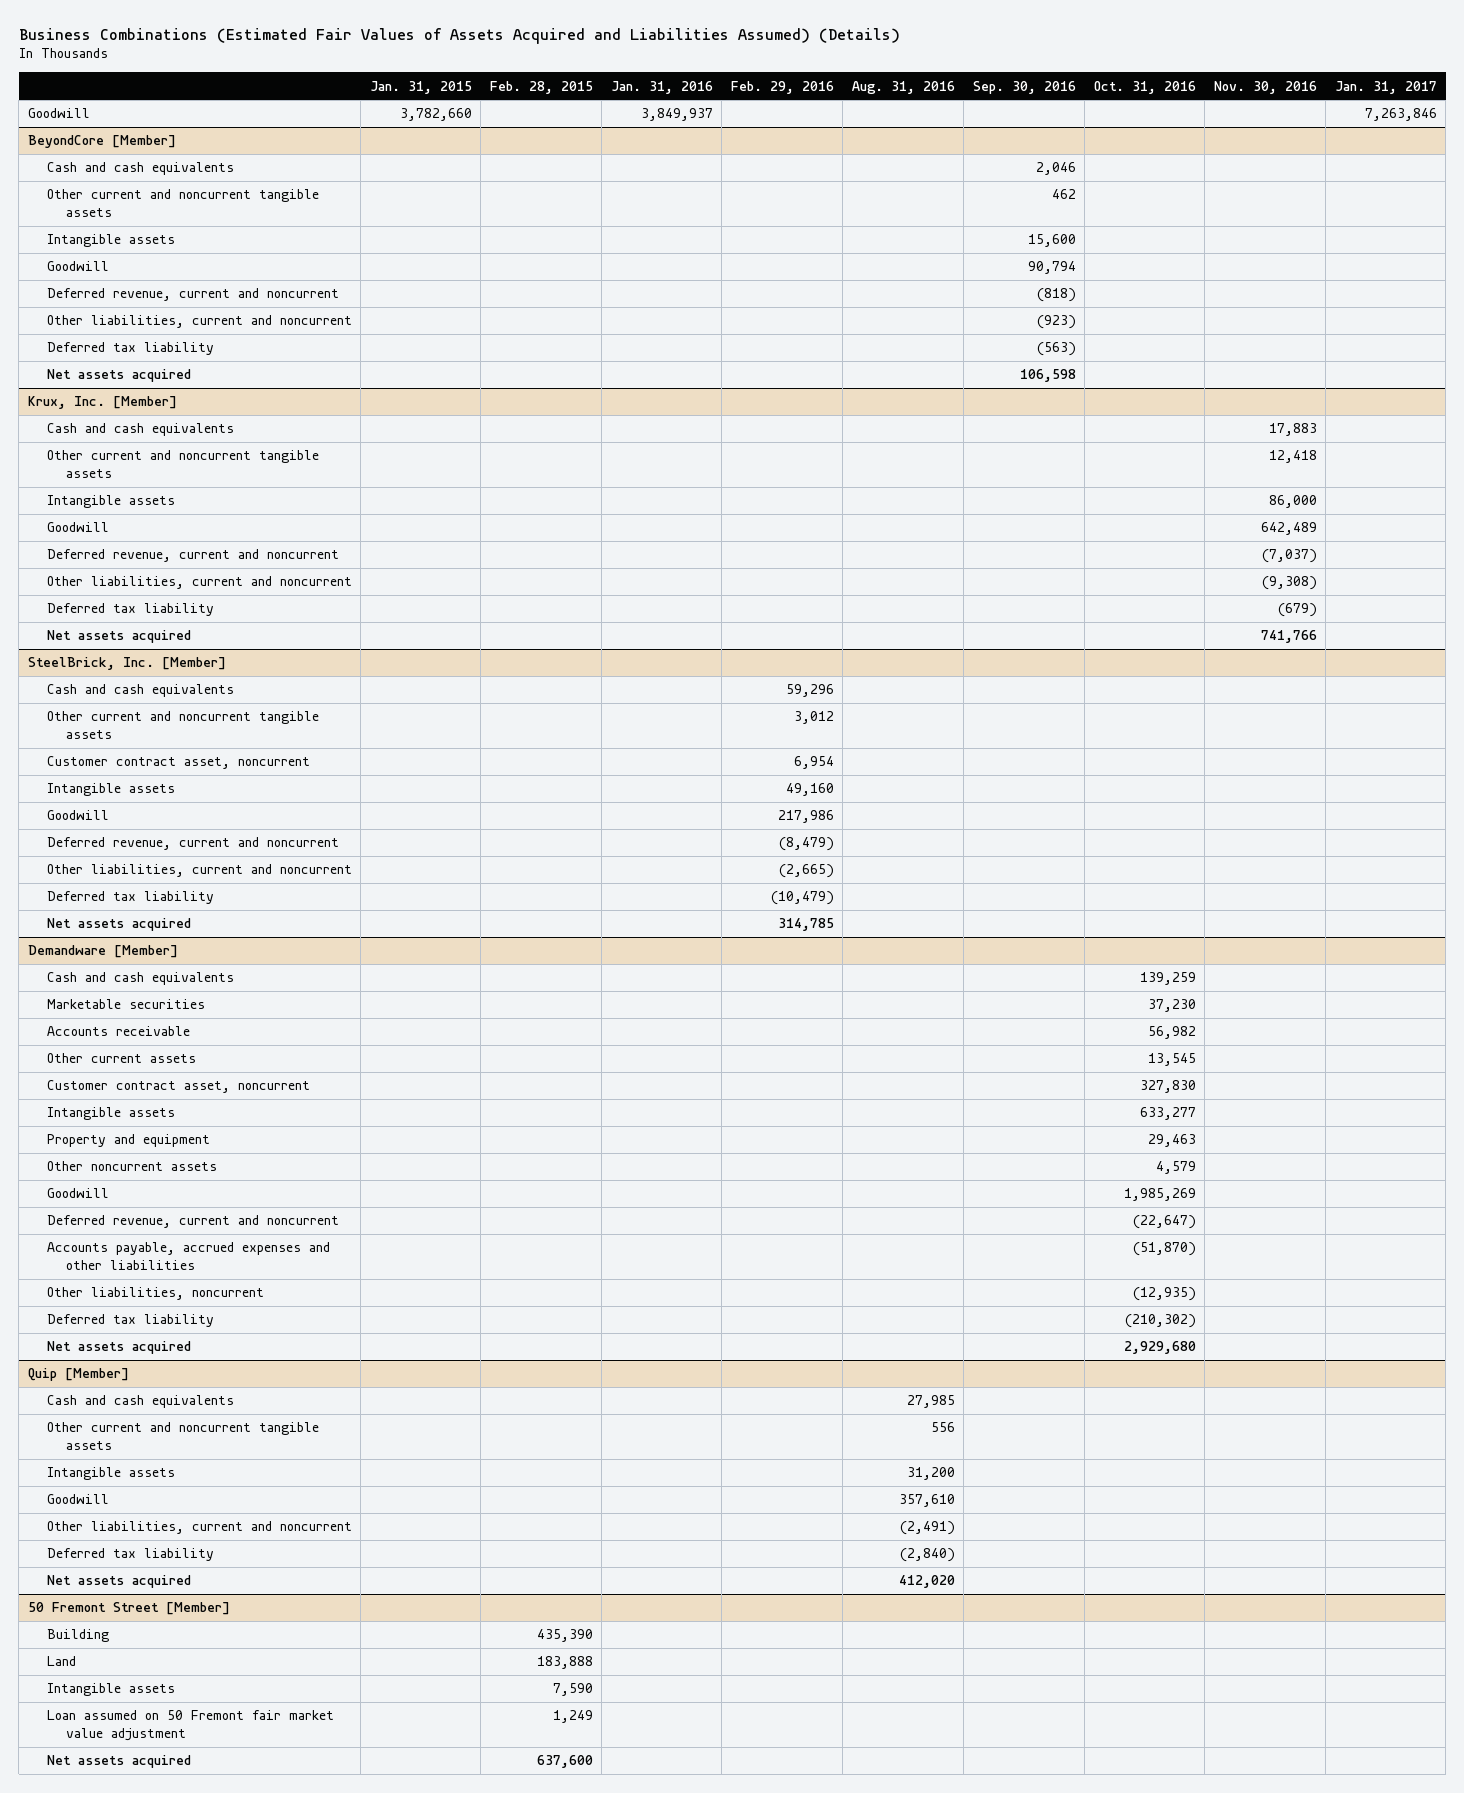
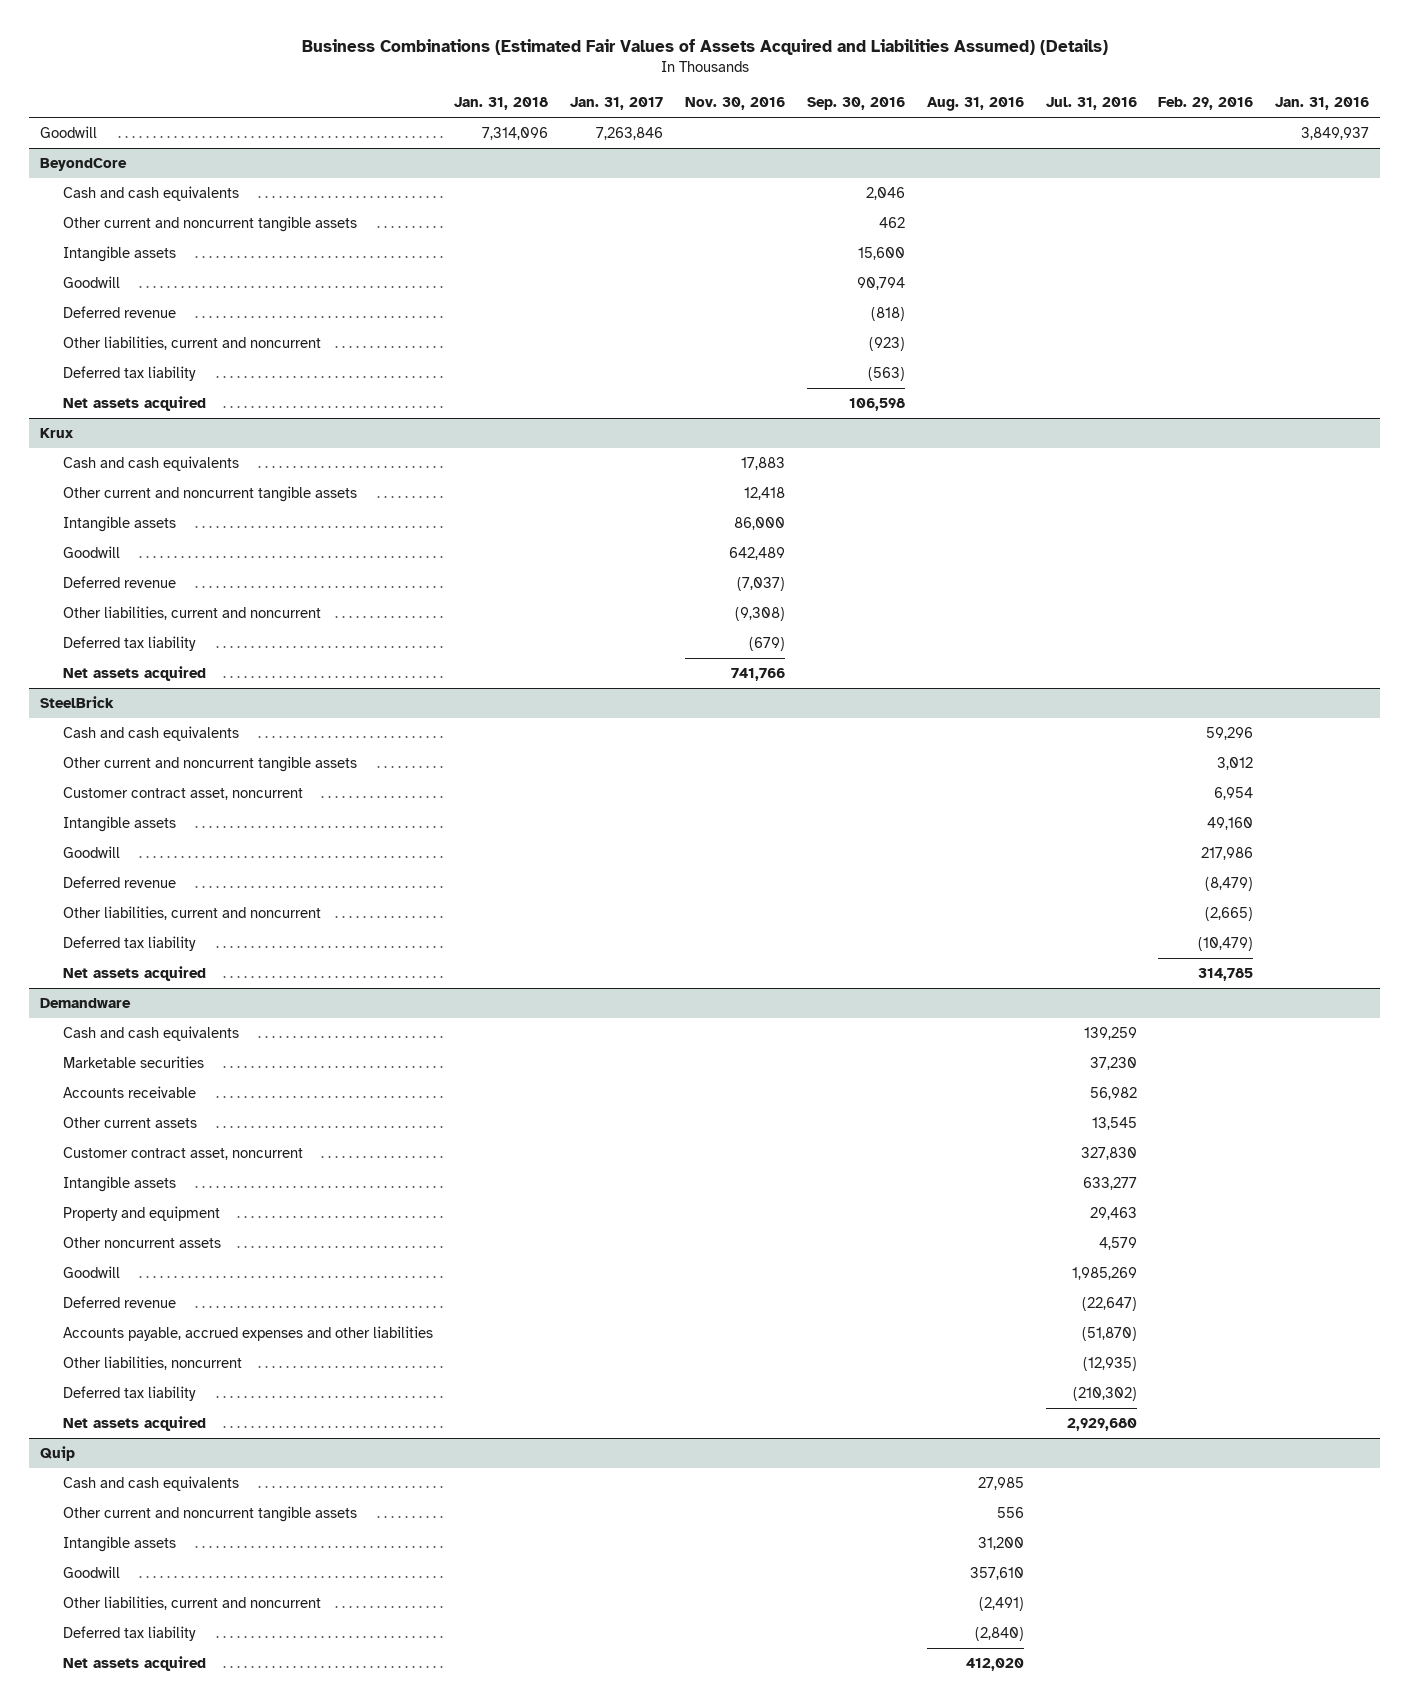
[369,80,472,94] Jan. 31, 2015 -> none
[489,80,593,94] Feb. 28, 2015 -> none
[1093,80,1196,94] Oct. 31, 2016 -> none
none -> [454,97,549,111] Jan. 31, 2018
none -> [1045,97,1137,111] Jul. 31, 2016
[27,135,176,149] BeyondCore [Member] -> [39,158,127,172] BeyondCore
[46,288,339,302] Deferred revenue, current and noncurrent -> [62,306,176,319] Deferred revenue
[27,396,177,410] Krux, Inc. [Member] -> [39,428,73,439] Krux
[46,549,339,563] Deferred revenue, current and noncurrent -> [62,576,176,589] Deferred revenue
[27,657,226,671] SteelBrick, Inc. [Member] -> [39,696,114,709] SteelBrick
[46,837,339,851] Deferred revenue, current and noncurrent -> [62,876,176,889] Deferred revenue
[27,945,178,959] Demandware [Member] -> [39,998,131,1009] Demandware
[46,1215,339,1229] Deferred revenue, current and noncurrent -> none
none -> [62,1296,176,1309] Deferred revenue
[27,1368,129,1382] Quip [Member] -> [39,1446,75,1462] Quip
[27,1602,230,1616] 50 Fremont Street [Member] -> none
[46,1629,109,1643] Building -> none
[46,1656,76,1667] Land -> none
[46,1683,175,1697] Intangible assets -> none
[46,1710,334,1741] Loan assumed on 50 Fremont fair market value adjustment -> none
[46,1755,191,1769] Net assets acquired -> none

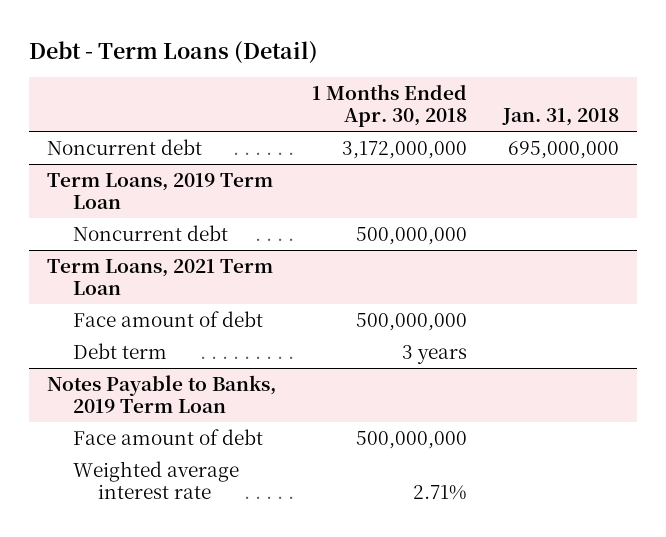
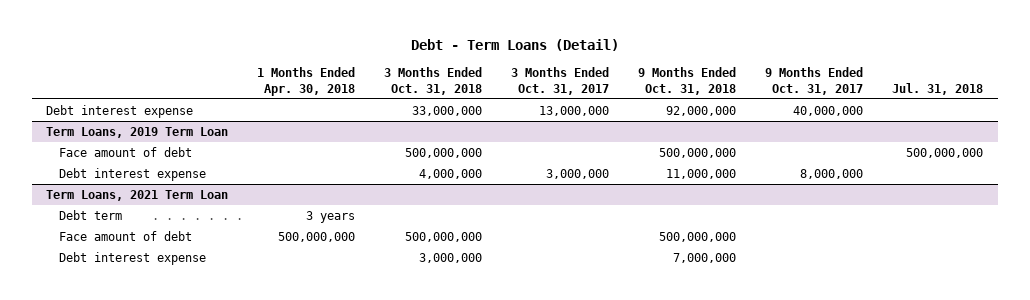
[501,108,619,127] Jan. 31, 2018 -> none
none -> [384,67,483,95] 3 Months Ended Oct. 31, 2018
none -> [511,67,610,95] 3 Months Ended Oct. 31, 2017
none -> [638,67,737,95] 9 Months Ended Oct. 31, 2018
none -> [765,67,864,95] 9 Months Ended Oct. 31, 2017
none -> [892,82,984,95] Jul. 31, 2018
[47,138,203,155] Noncurrent debt -> none
none -> [46,104,194,118] Debt interest expense
[72,224,228,241] Noncurrent debt -> none
none -> [58,146,192,157] Face amount of debt
none -> [58,167,206,181] Debt interest expense
[47,374,277,413] Notes Payable to Banks, 2019 Term Loan -> none
[72,428,263,445] Face amount of debt -> none
[72,460,239,499] Weighted average interest rate -> none
[72,310,263,327] Face amount of debt -> [58,230,192,241] Face amount of debt
none -> [58,251,206,265] Debt interest expense

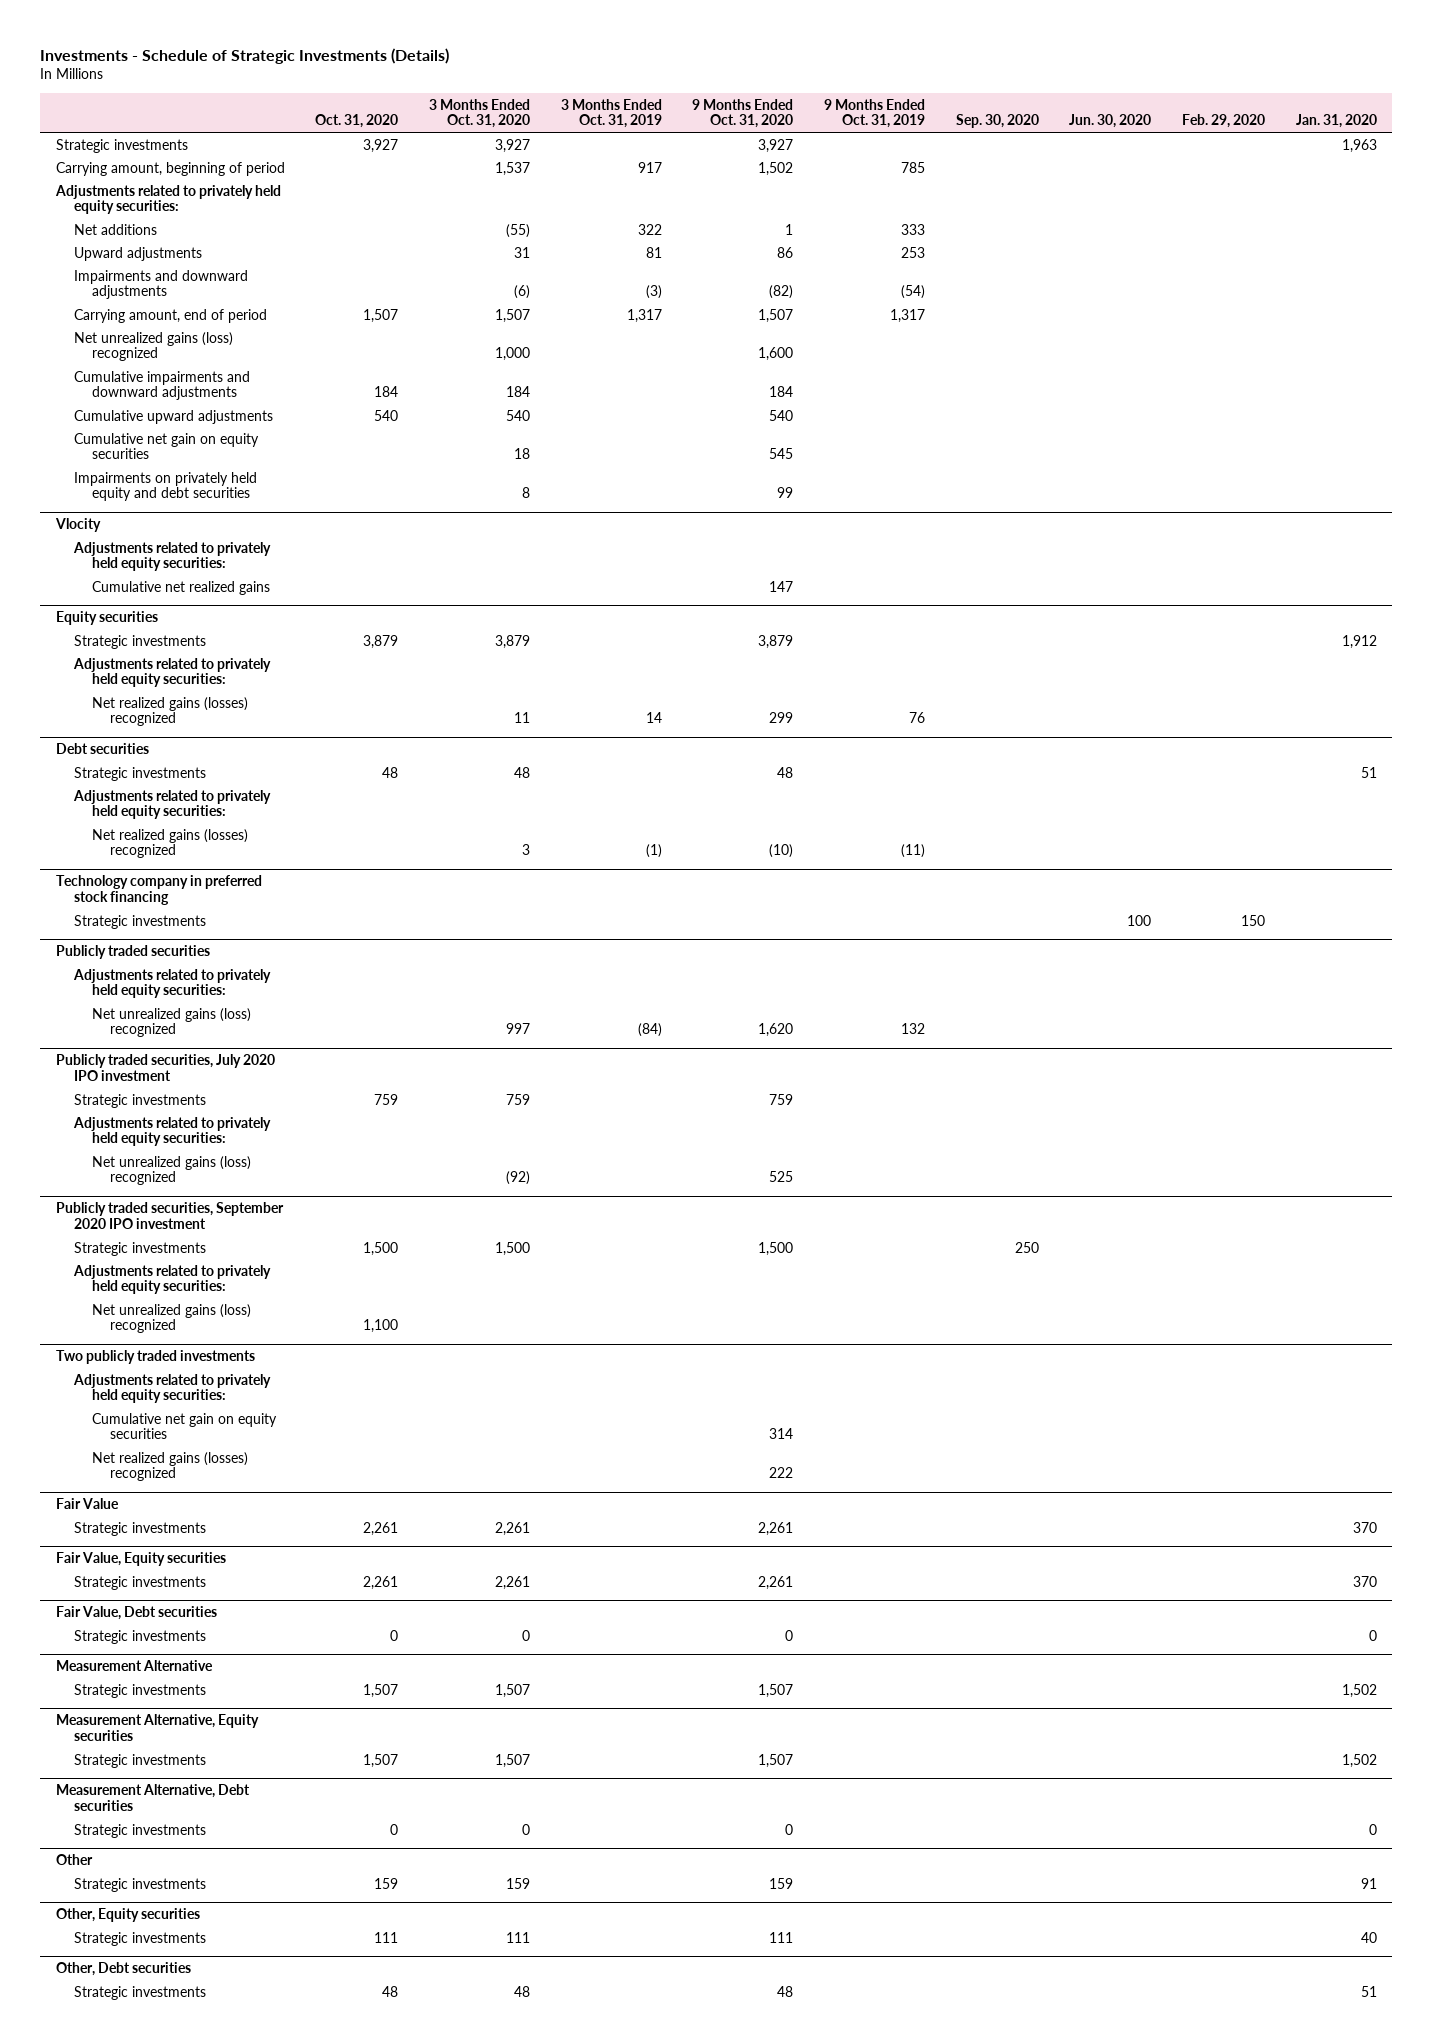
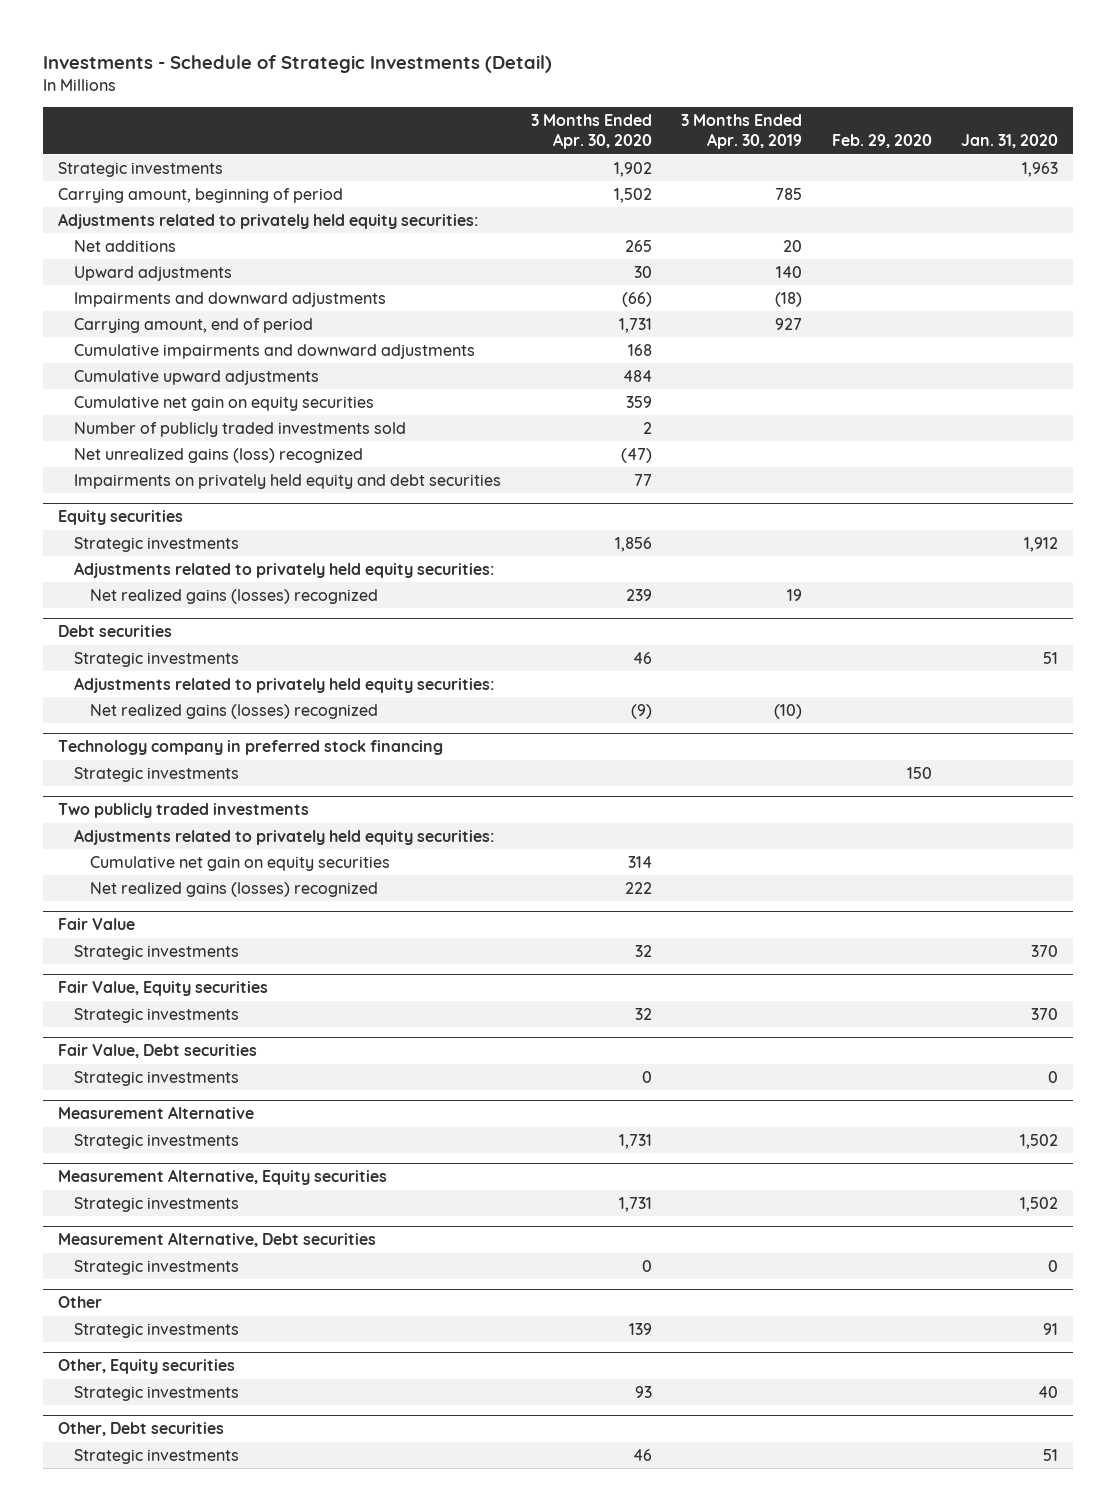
[40,48,450,65] Investments - Schedule of Strategic Investments (Details) -> [43,54,553,73] Investments - Schedule of Strategic Investments (Detail)
[315,114,399,129] Oct. 31, 2020 -> none
[428,98,530,129] 3 Months Ended Oct. 31, 2020 -> none
[560,98,662,129] 3 Months Ended Oct. 31, 2019 -> none
[692,98,794,129] 9 Months Ended Oct. 31, 2020 -> none
[823,98,925,129] 9 Months Ended Oct. 31, 2019 -> none
[955,114,1039,129] Sep. 30, 2020 -> none
[1069,114,1152,129] Jun. 30, 2020 -> none
none -> [530,113,652,150] 3 Months Ended Apr. 30, 2020
none -> [681,113,803,150] 3 Months Ended Apr. 30, 2019
none -> [74,421,407,437] Number of publicly traded investments sold
[73,331,233,362] Net unrealized gains (loss) recognized -> [74,447,364,463] Net unrealized gains (loss) recognized
[54,518,101,533] Vlocity -> none
[72,541,271,572] Adjustments related to privately held equity securities: -> none
[92,580,271,595] Cumulative net realized gains -> none
[55,945,210,960] Publicly traded securities -> none
[72,968,271,999] Adjustments related to privately held equity securities: -> none
[92,1007,252,1038] Net unrealized gains (loss) recognized -> none
[55,1054,275,1082] Publicly traded securities, July 2020 IPO investment -> none
[73,1093,206,1108] Strategic investments -> none
[72,1116,271,1147] Adjustments related to privately held equity securities: -> none
[92,1155,252,1186] Net unrealized gains (loss) recognized -> none
[55,1202,284,1230] Publicly traded securities, September 2020 IPO investment -> none
[73,1241,206,1256] Strategic investments -> none
[72,1264,271,1295] Adjustments related to privately held equity securities: -> none
[92,1303,252,1334] Net unrealized gains (loss) recognized -> none

